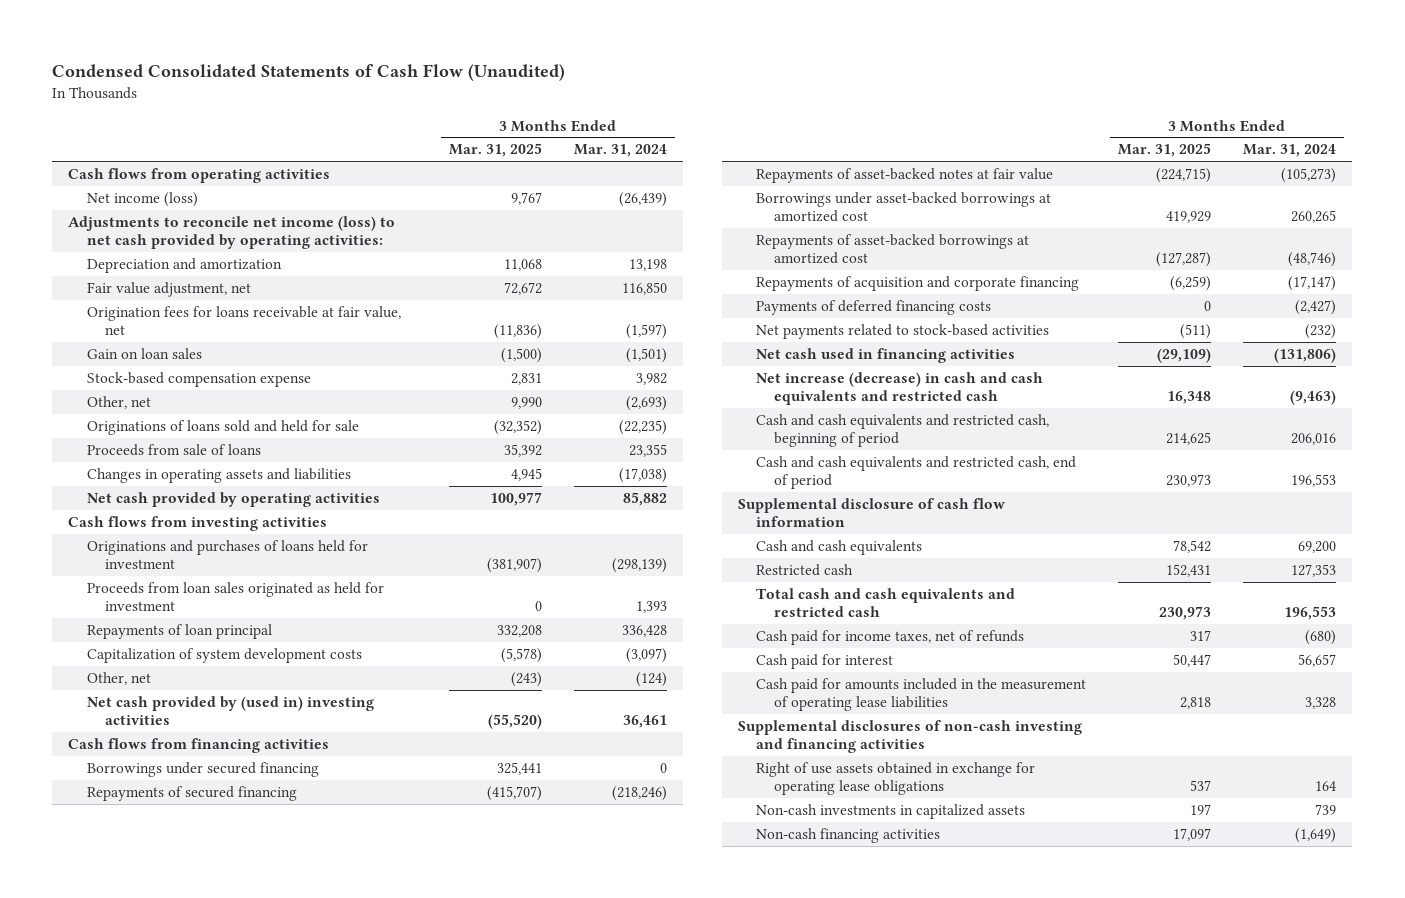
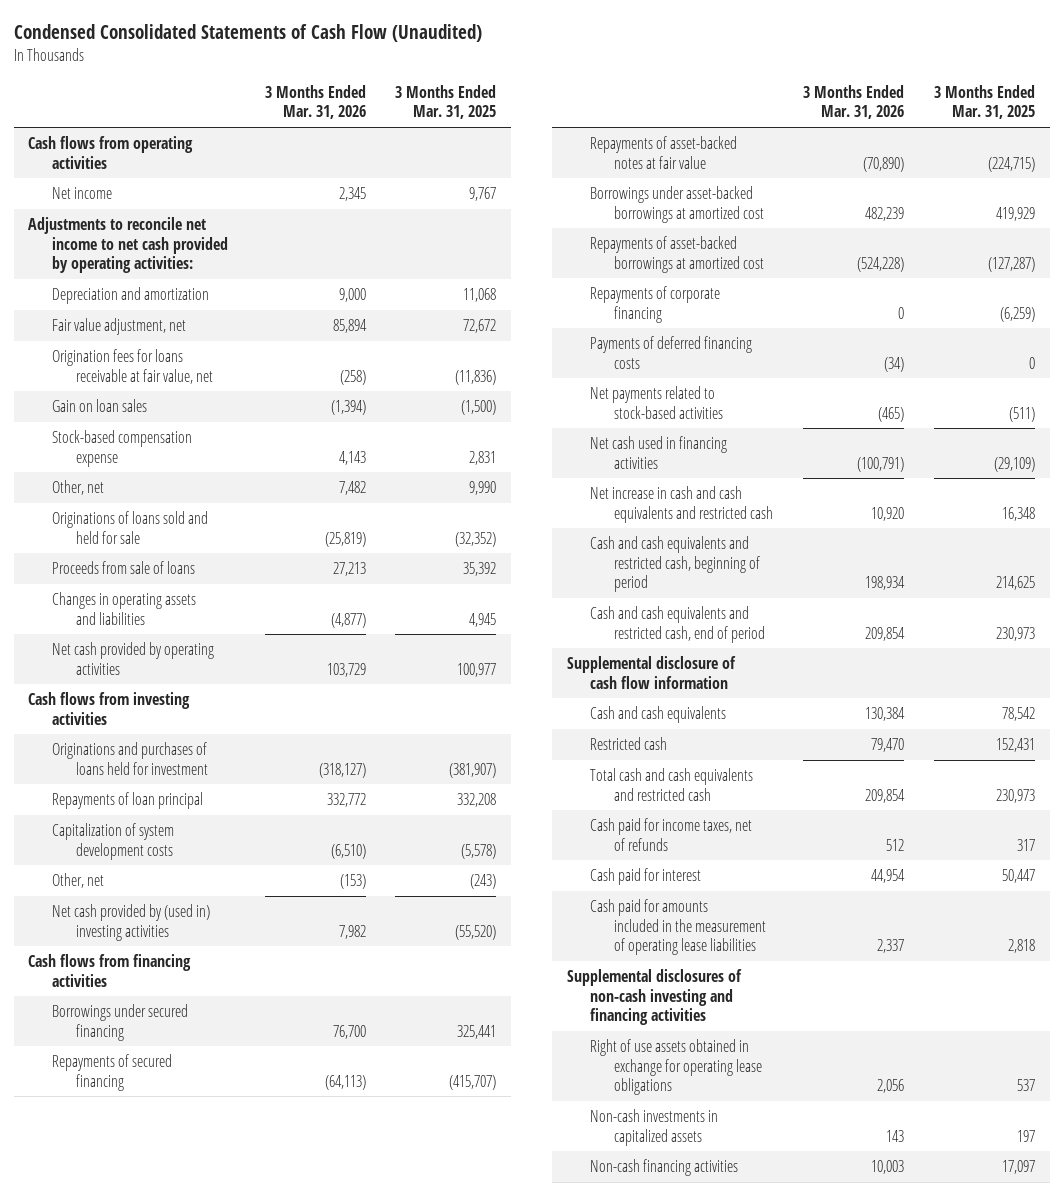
[573,144,667,158] Mar. 31, 2024 -> none
none -> [264,84,366,120] 3 Months Ended Mar. 31, 2026
[86,191,198,207] Net income (loss) -> [52,187,113,200] Net income
[68,215,396,250] Adjustments to reconcile net income (loss) to net cash provided by operating activities: -> [28,217,229,274] Adjustments to reconcile net income to net cash provided by operating activities:
[86,581,384,612] Proceeds from loan sales originated as held for investment -> none
[756,275,1080,291] Repayments of acquisition and corporate financing -> [590,286,721,323] Repayments of corporate financing
[756,371,1044,406] Net increase (decrease) in cash and cash equivalents and restricted cash -> [590,486,774,523] Net increase in cash and cash equivalents and restricted cash

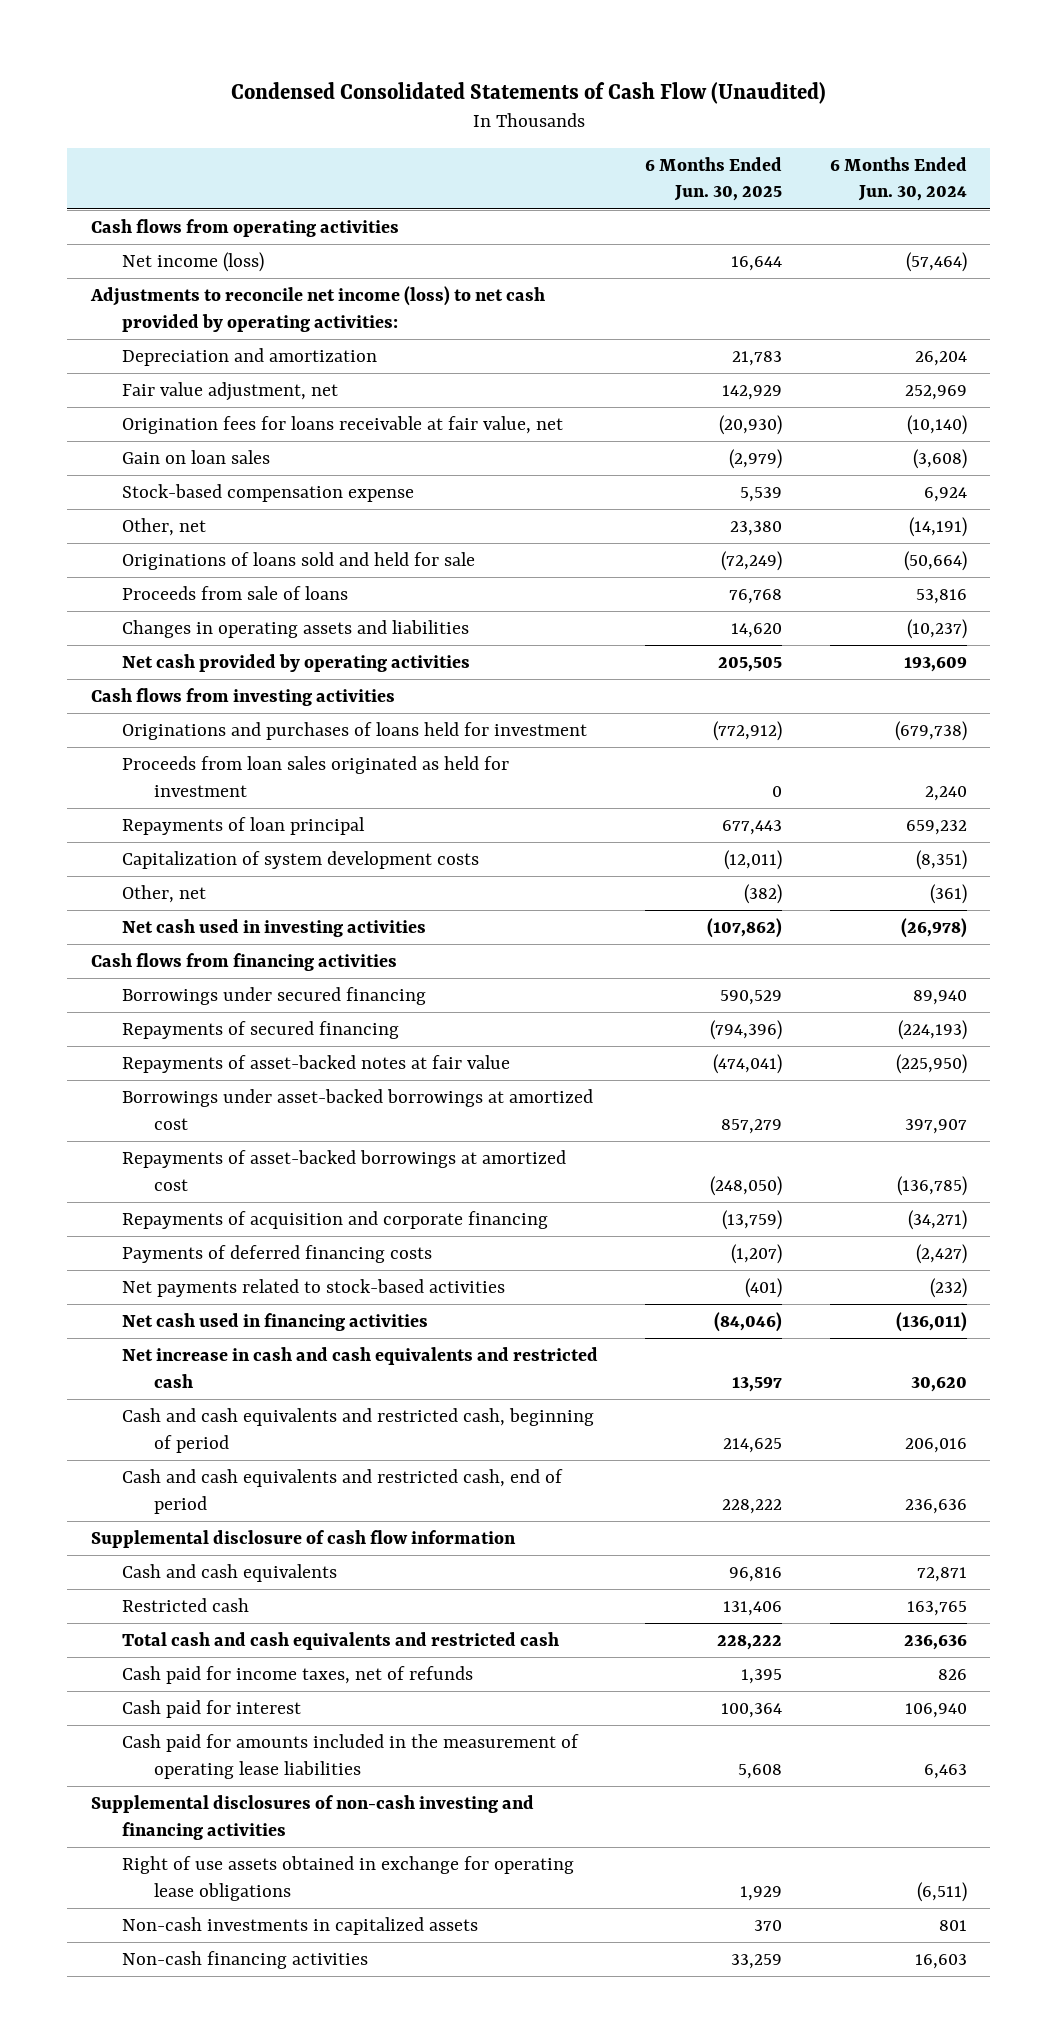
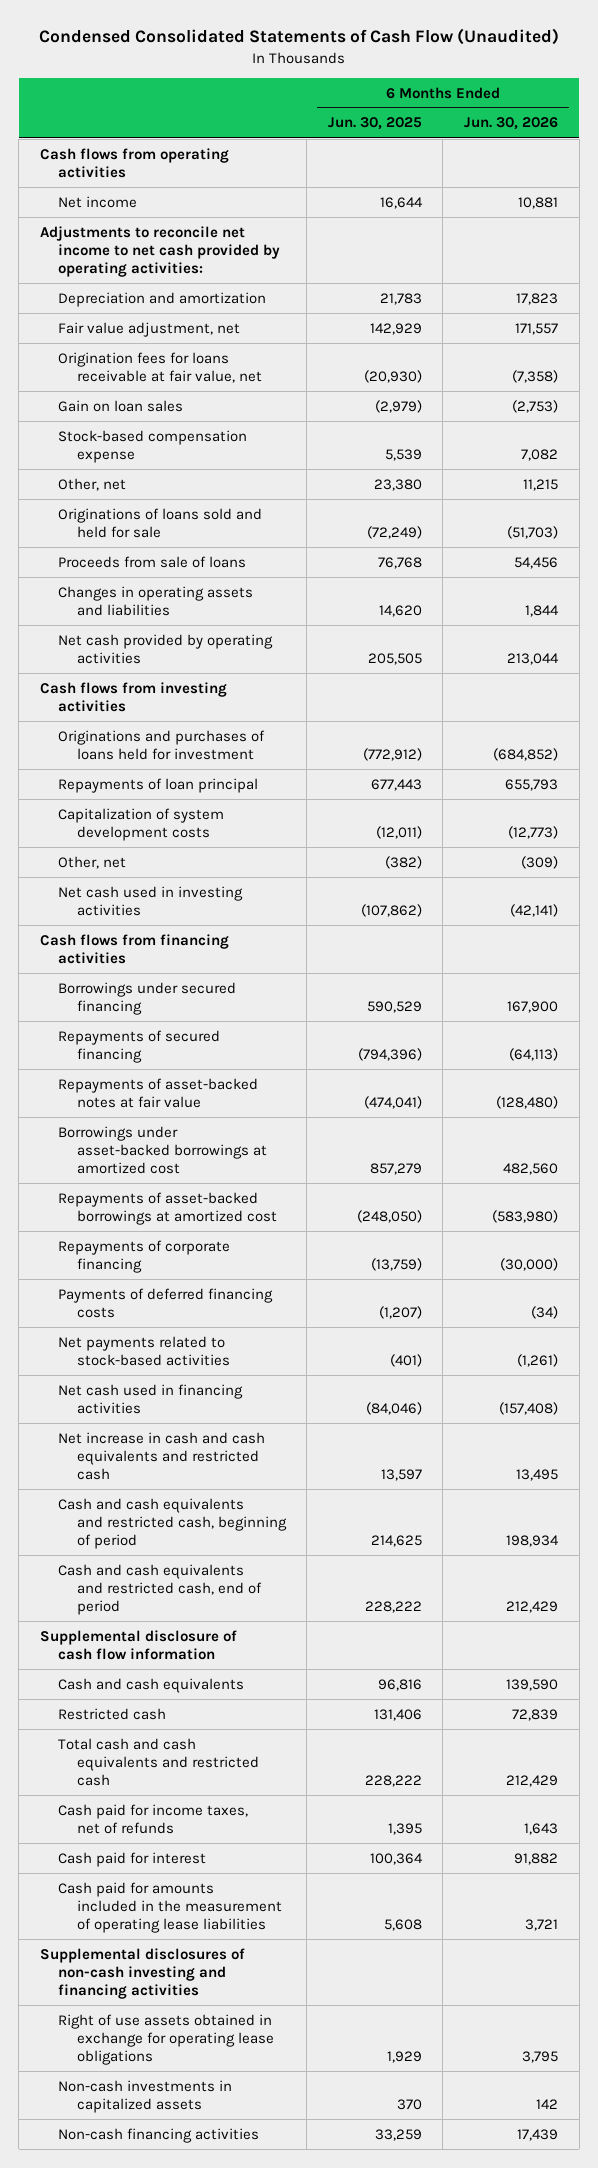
[829,156,967,202] 6 Months Ended Jun. 30, 2024 -> none
none -> [463,117,558,131] Jun. 30, 2026
[122,252,265,273] Net income (loss) -> [58,195,138,208] Net income
[89,286,545,332] Adjustments to reconcile net income (loss) to net cash provided by operating activities: -> [39,225,281,278] Adjustments to reconcile net income to net cash provided by operating activities:
[122,756,510,797] Proceeds from loan sales originated as held for investment -> none
[122,1211,549,1230] Repayments of acquisition and corporate financing -> [58,1239,231,1273] Repayments of corporate financing

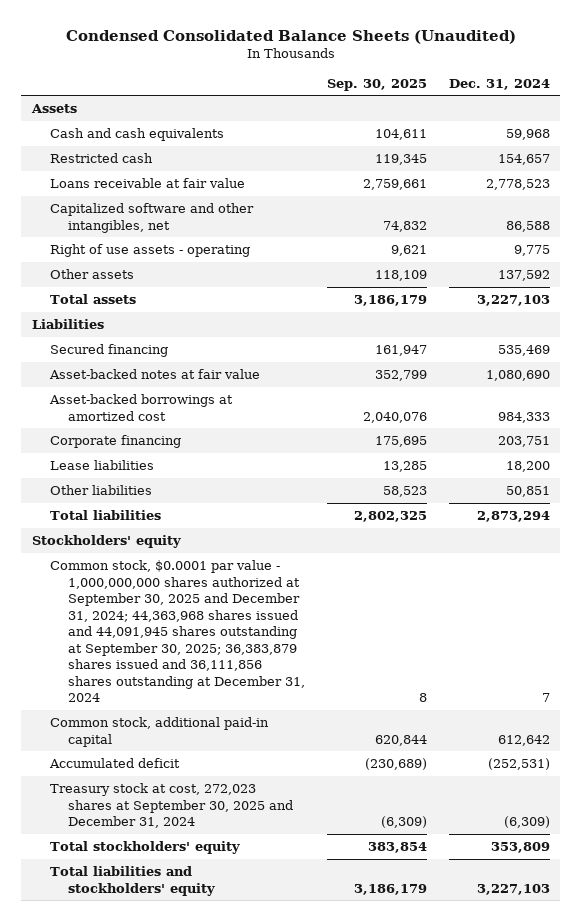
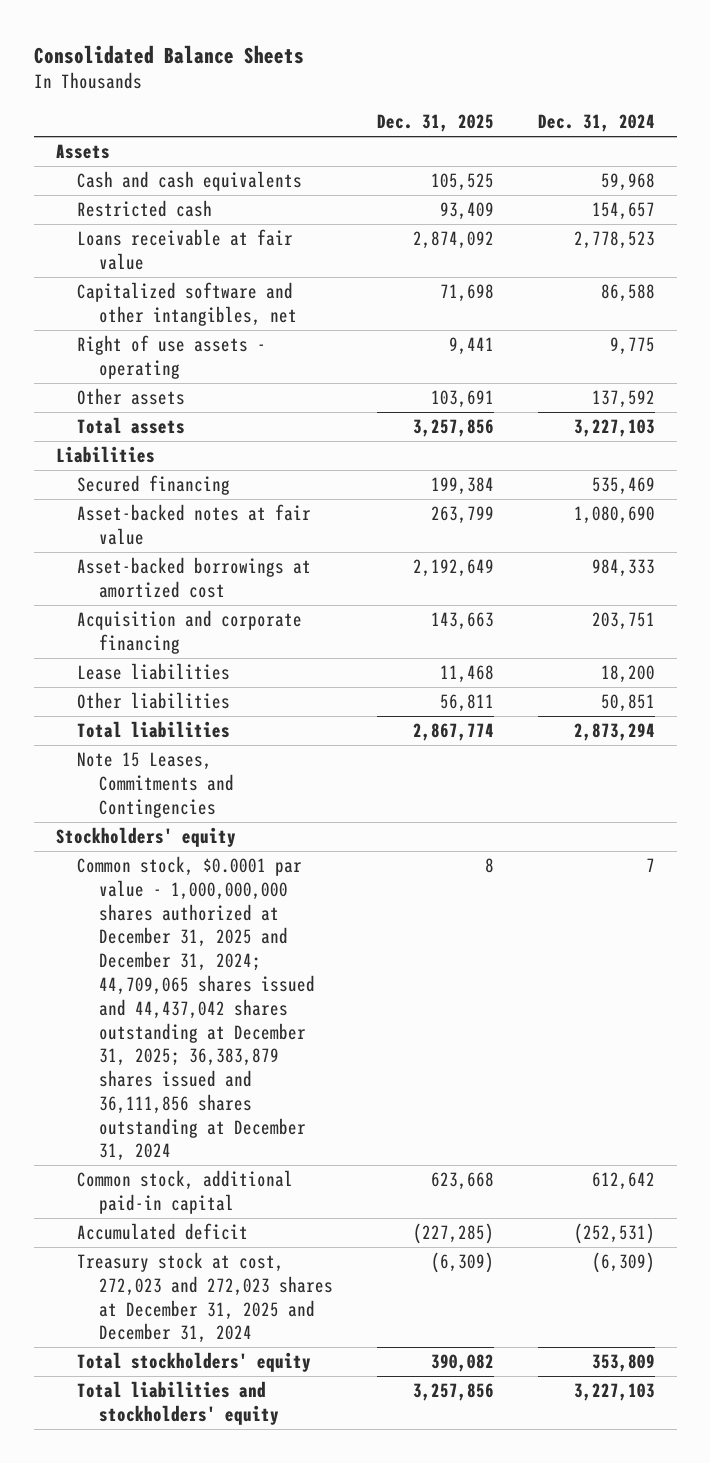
[65,29,516,44] Condensed Consolidated Balance Sheets (Unaudited) -> [33,44,304,64] Consolidated Balance Sheets
[326,78,427,91] Sep. 30, 2025 -> none
none -> [377,114,495,133] Dec. 31, 2025
[49,434,181,448] Corporate financing -> [77,610,303,654] Acquisition and corporate financing
none -> [77,752,235,818] Note 15 Leases, Commitments and Contingencies
[49,559,305,703] Common stock, $0.0001 par value - 1,000,000,000 shares authorized at September 30, 2025 and December 31, 2024; 44,363,968 shares issued and 44,091,945 shares outstanding at September 30, 2025; 36,383,879 shares issued and 36,111,856 shares outstanding at December 31, 2024 -> [77,856,316,1162] Common stock, $0.0001 par value - 1,000,000,000 shares authorized at December 31, 2025 and December 31, 2024; 44,709,065 shares issued and 44,437,042 shares outstanding at December 31, 2025; 36,383,879 shares issued and 36,111,856 shares outstanding at December 31, 2024
[49,782,293,829] Treasury stock at cost, 272,023 shares at September 30, 2025 and December 31, 2024 -> [77,1252,334,1344] Treasury stock at cost, 272,023 and 272,023 shares at December 31, 2025 and December 31, 2024

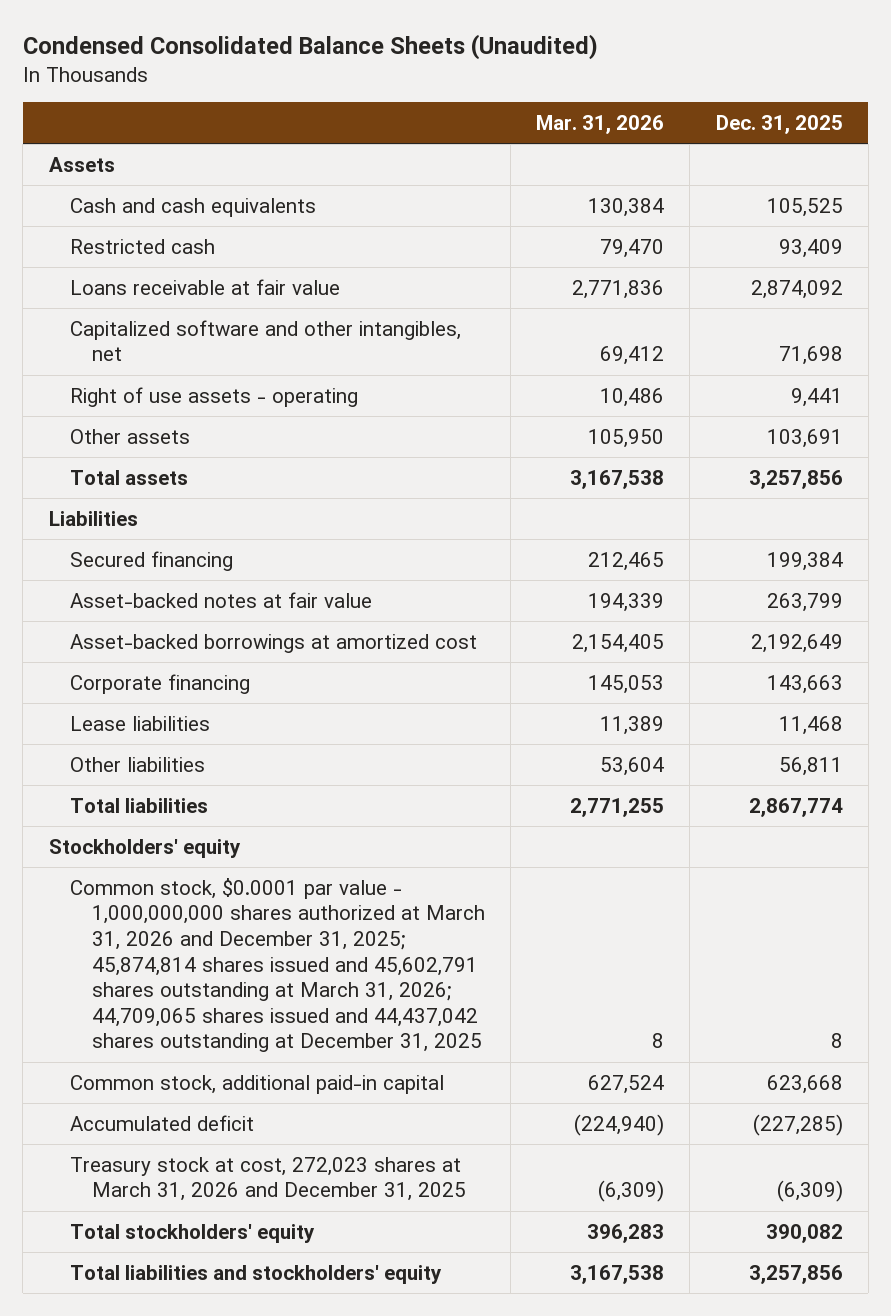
[33,44,304,64] Consolidated Balance Sheets -> [22,34,598,61] Condensed Consolidated Balance Sheets (Unaudited)
[537,114,655,133] Dec. 31, 2024 -> none
none -> [536,114,665,134] Mar. 31, 2026
[77,610,303,654] Acquisition and corporate financing -> [70,673,251,694] Corporate financing
[77,752,235,818] Note 15 Leases, Commitments and Contingencies -> none
[77,856,316,1162] Common stock, $0.0001 par value - 1,000,000,000 shares authorized at December 31, 2025 and December 31, 2024; 44,709,065 shares issued and 44,437,042 shares outstanding at December 31, 2025; 36,383,879 shares issued and 36,111,856 shares outstanding at December 31, 2024 -> [70,877,485,1053] Common stock, $0.0001 par value - 1,000,000,000 shares authorized at March 31, 2026 and December 31, 2025; 45,874,814 shares issued and 45,602,791 shares outstanding at March 31, 2026; 44,709,065 shares issued and 44,437,042 shares outstanding at December 31, 2025
[77,1252,334,1344] Treasury stock at cost, 272,023 and 272,023 shares at December 31, 2025 and December 31, 2024 -> [70,1156,466,1202] Treasury stock at cost, 272,023 shares at March 31, 2026 and December 31, 2025

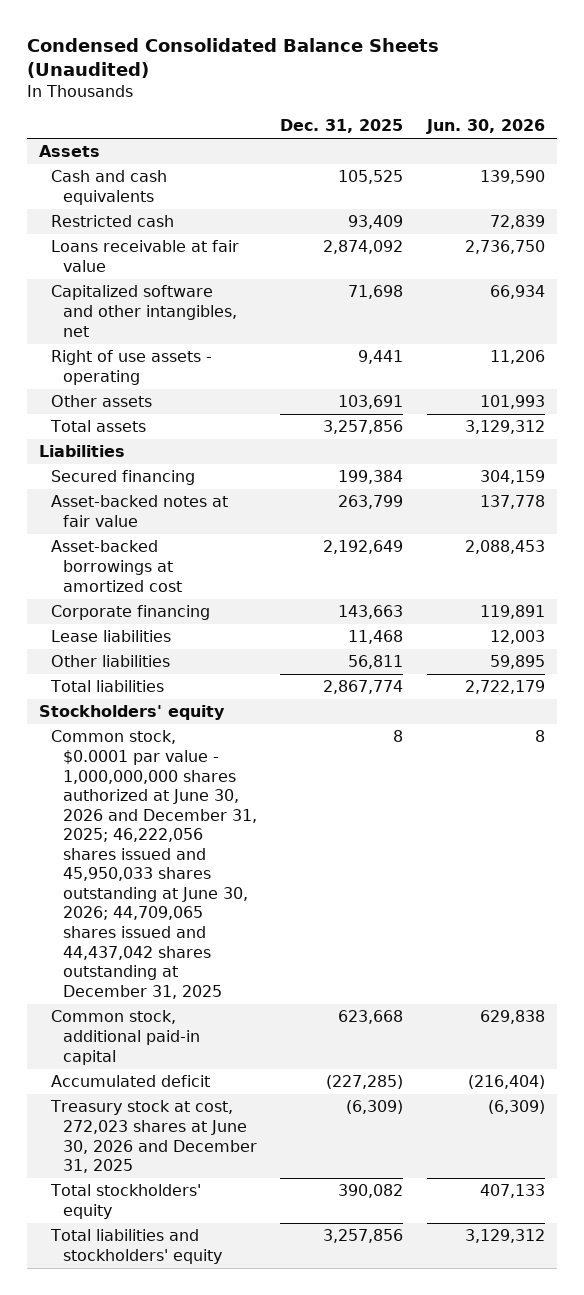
[536,114,665,134] Mar. 31, 2026 -> none
none -> [426,119,546,135] Jun. 30, 2026
[70,877,485,1053] Common stock, $0.0001 par value - 1,000,000,000 shares authorized at March 31, 2026 and December 31, 2025; 45,874,814 shares issued and 45,602,791 shares outstanding at March 31, 2026; 44,709,065 shares issued and 44,437,042 shares outstanding at December 31, 2025 -> [50,730,257,999] Common stock, $0.0001 par value - 1,000,000,000 shares authorized at June 30, 2026 and December 31, 2025; 46,222,056 shares issued and 45,950,033 shares outstanding at June 30, 2026; 44,709,065 shares issued and 44,437,042 shares outstanding at December 31, 2025
[70,1156,466,1202] Treasury stock at cost, 272,023 shares at March 31, 2026 and December 31, 2025 -> [49,1100,257,1174] Treasury stock at cost, 272,023 shares at June 30, 2026 and December 31, 2025

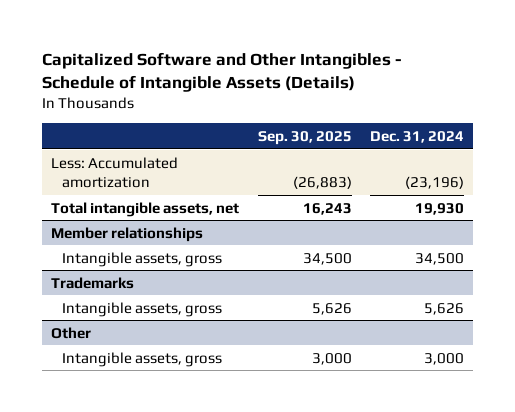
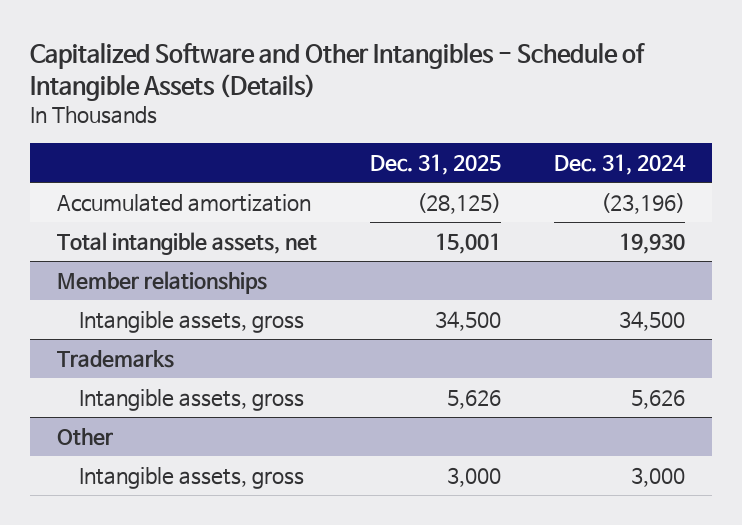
[257,130,352,145] Sep. 30, 2025 -> none
none -> [369,154,501,176] Dec. 31, 2025
[51,156,179,188] Less: Accumulated amortization -> [56,194,311,213] Accumulated amortization

